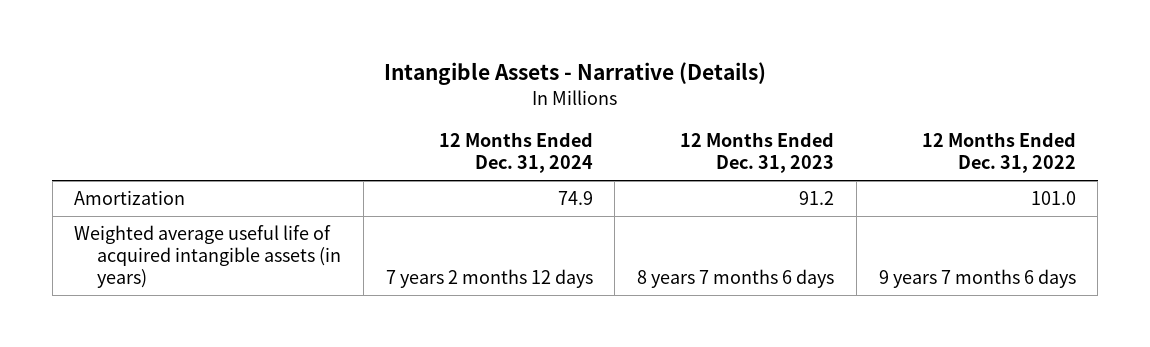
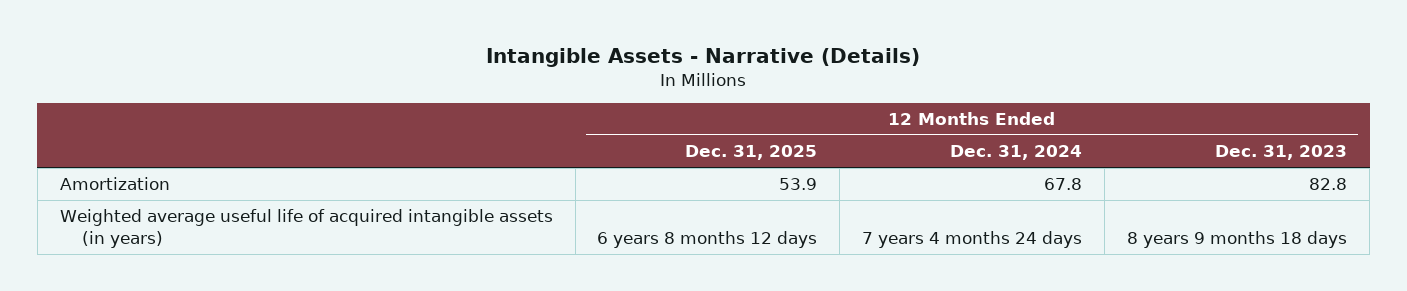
[921,132,1076,174] 12 Months Ended Dec. 31, 2022 -> none
none -> [685,145,818,161] Dec. 31, 2025
[557,191,593,206] 74.9 -> [1044,178,1083,191] 67.8
[799,191,835,206] 91.2 -> [1309,178,1348,191] 82.8
[385,269,593,289] 7 years 2 months 12 days -> [862,230,1083,248] 7 years 4 months 24 days
[637,269,835,289] 8 years 7 months 6 days -> [1127,230,1348,248] 8 years 9 months 18 days

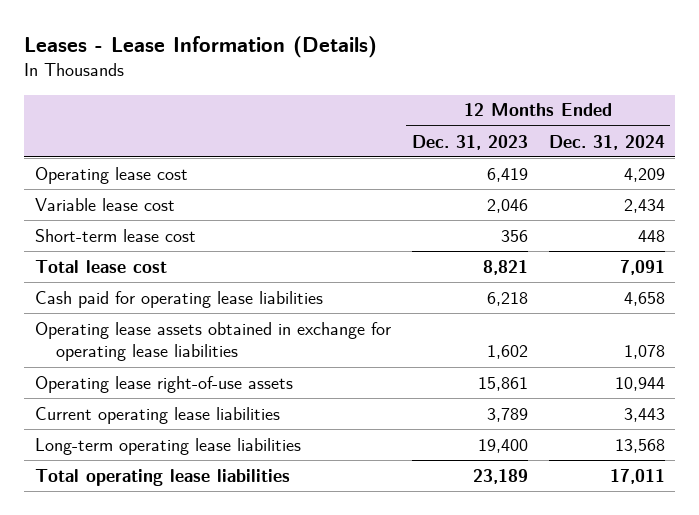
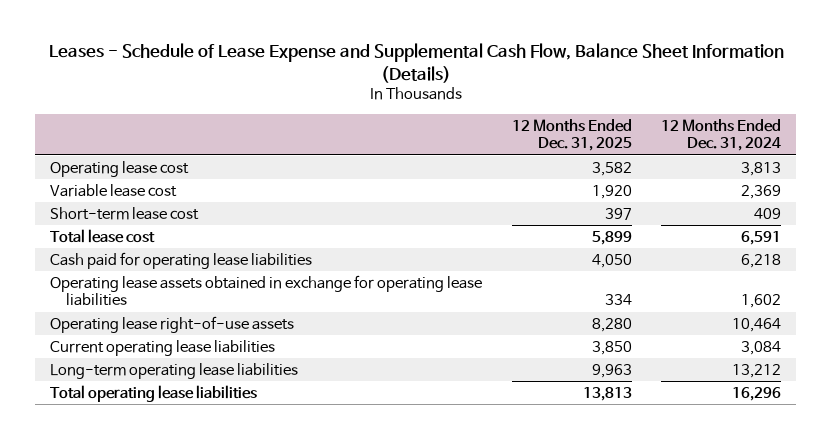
[23,36,377,59] Leases - Lease Information (Details) -> [48,43,784,83] Leases - Schedule of Lease Expense and Supplemental Cash Flow, Balance Sheet Information (Details)
[411,134,528,150] Dec. 31, 2023 -> none
none -> [511,118,632,152] 12 Months Ended Dec. 31, 2025
[623,167,665,182] 4,209 -> [741,161,782,176] 3,813
[623,198,665,213] 2,434 -> [741,184,782,199] 2,369
[637,229,665,242] 448 -> [754,207,782,219] 409
[619,259,665,275] 7,091 -> [741,230,782,245] 6,591
[623,291,665,306] 4,658 -> [741,253,782,268] 6,218
[623,345,665,360] 1,078 -> [741,294,782,309] 1,602
[614,376,665,391] 10,944 -> [732,317,782,332] 10,464
[623,407,665,422] 3,443 -> [741,340,782,355] 3,084
[614,438,665,453] 13,568 -> [732,363,782,378] 13,212
[609,468,665,484] 17,011 -> [732,386,782,401] 16,296

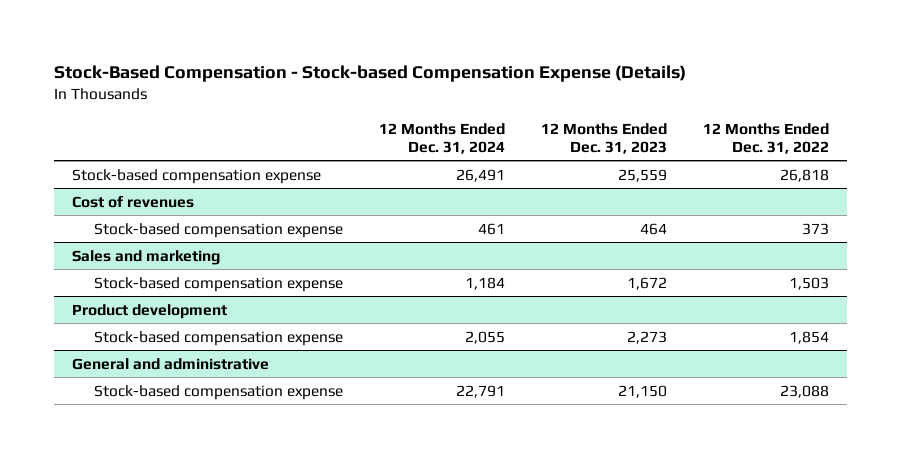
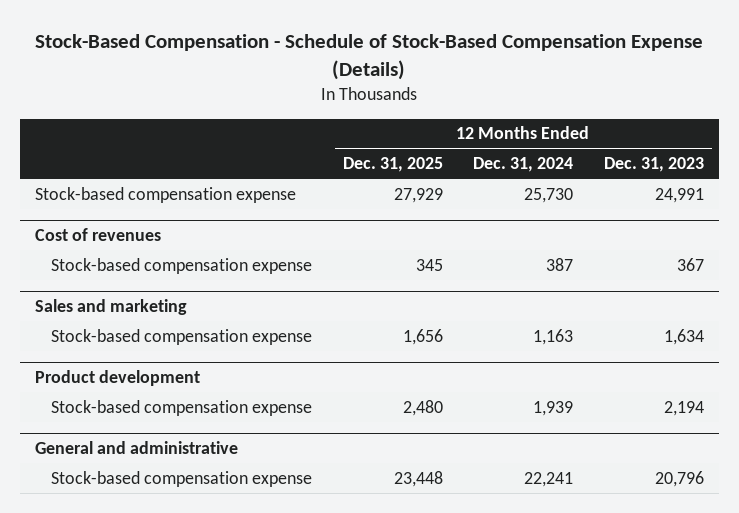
[54,65,687,83] Stock-Based Compensation - Stock-based Compensation Expense (Details) -> [35,33,704,81] Stock-Based Compensation - Schedule of Stock-Based Compensation Expense (Details)
[702,122,829,154] 12 Months Ended Dec. 31, 2022 -> none
none -> [342,157,443,173] Dec. 31, 2025
[456,168,506,182] 26,491 -> [524,187,574,203] 25,730
[618,168,668,182] 25,559 -> [654,187,704,203] 24,991
[478,222,506,235] 461 -> [546,257,574,271] 387
[640,222,668,235] 464 -> [676,257,704,271] 367
[465,276,506,290] 1,184 -> [533,328,574,345] 1,163
[627,276,668,290] 1,672 -> [663,328,704,345] 1,634
[465,330,506,344] 2,055 -> [533,400,574,416] 1,939
[627,330,668,344] 2,273 -> [663,400,704,416] 2,194
[456,384,506,398] 22,791 -> [524,471,574,487] 22,241
[618,384,668,398] 21,150 -> [654,470,704,487] 20,796

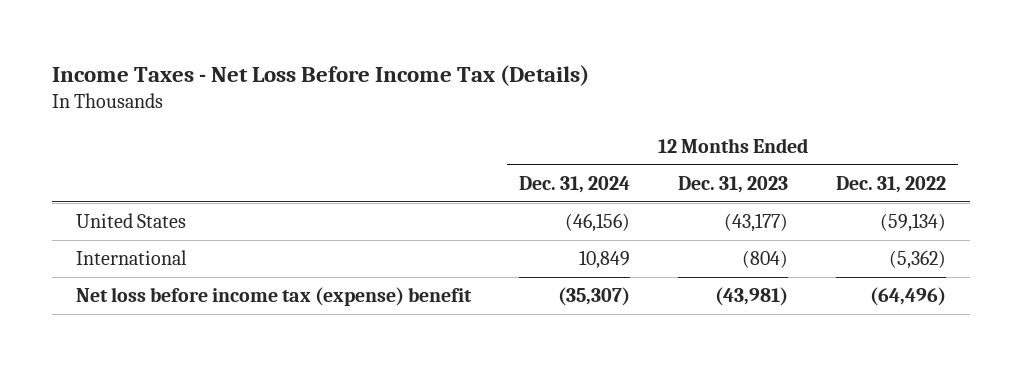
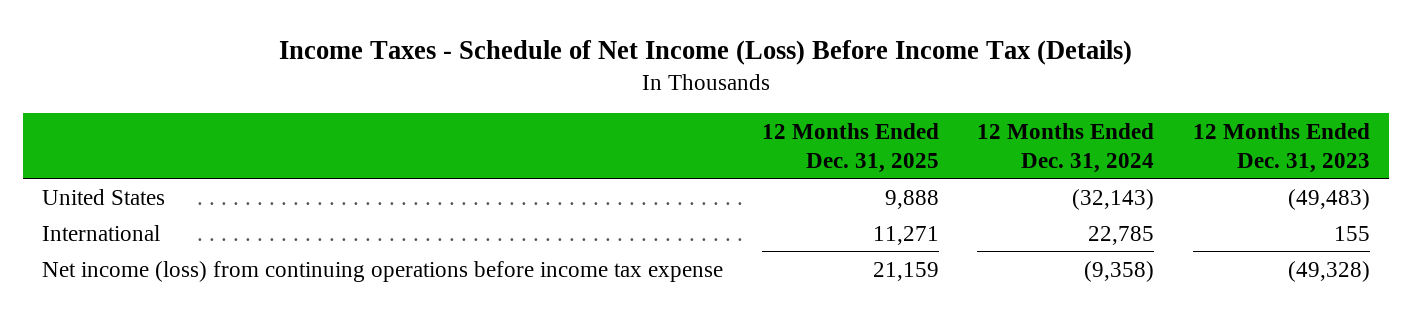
[51,64,589,86] Income Taxes - Net Loss Before Income Tax (Details) -> [279,40,1133,66] Income Taxes - Schedule of Net Income (Loss) Before Income Tax (Details)
[836,175,947,193] Dec. 31, 2022 -> none
none -> [761,122,939,173] 12 Months Ended Dec. 31, 2025
[564,213,630,233] (46,156) -> [1072,188,1155,210] (32,143)
[724,213,789,233] (43,177) -> [1287,188,1370,210] (49,483)
[578,250,630,270] 10,849 -> [1088,225,1155,245] 22,785
[742,250,789,269] (804) -> [1333,225,1370,241] 155
[75,287,472,307] Net loss before income tax (expense) benefit -> [42,260,724,282] Net income (loss) from continuing operations before income tax expense
[557,287,630,307] (35,307) -> [1084,260,1155,282] (9,358)
[715,287,789,307] (43,981) -> [1287,260,1370,282] (49,328)

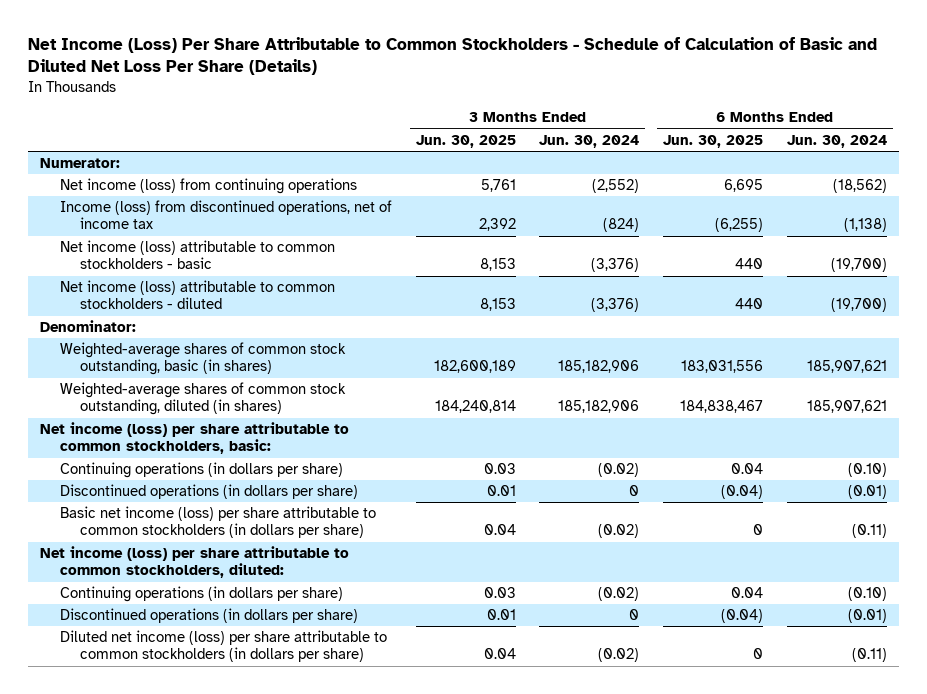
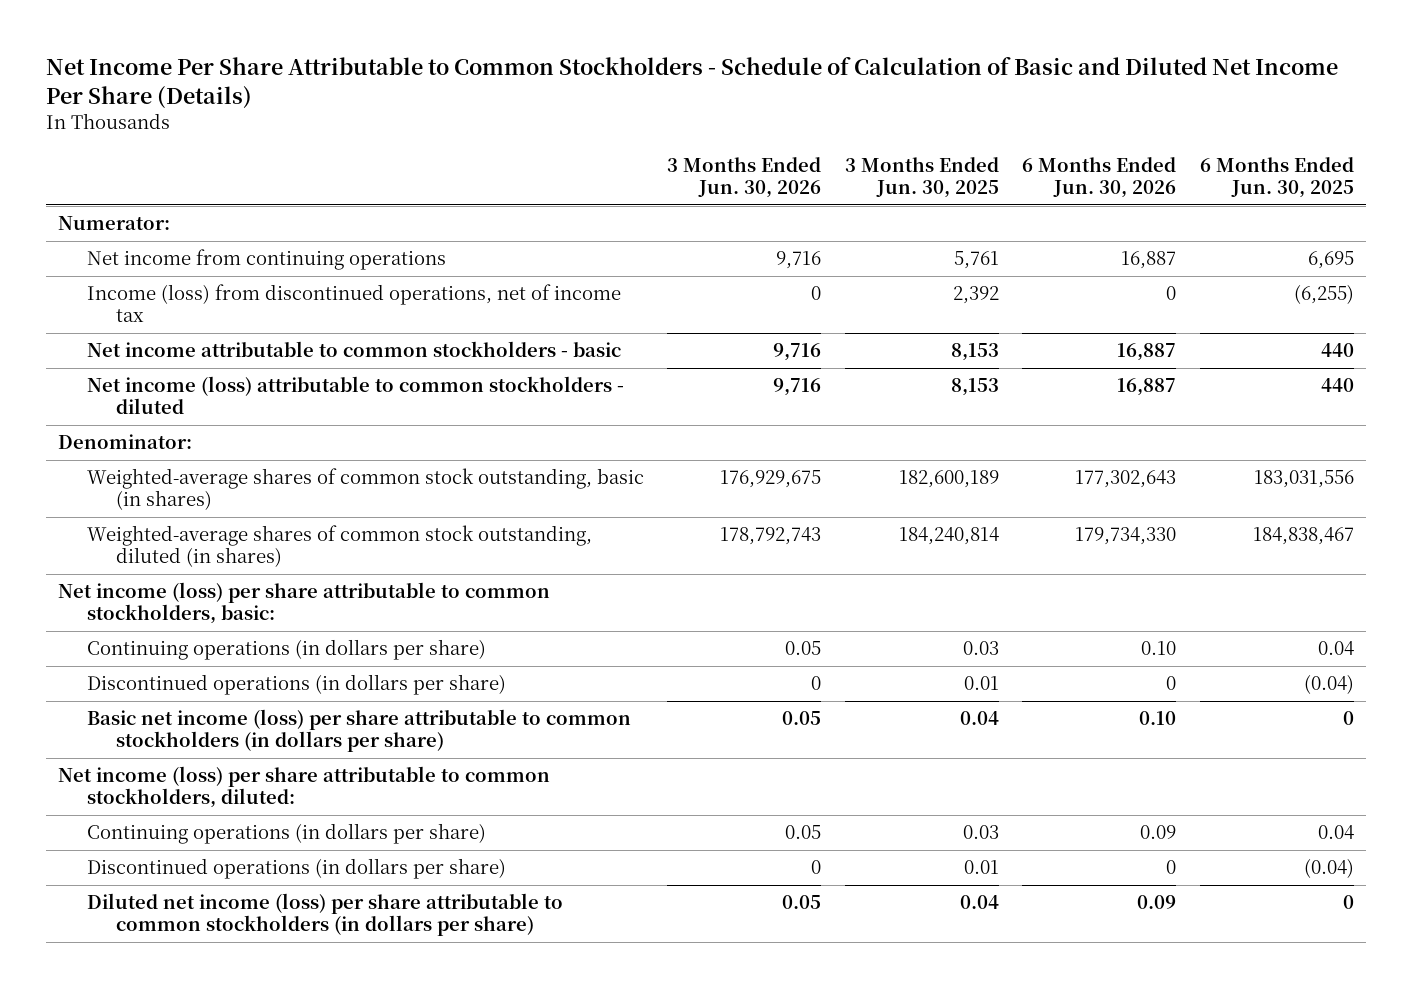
[27,37,877,76] Net Income (Loss) Per Share Attributable to Common Stockholders - Schedule of Calculation of Basic and Diluted Net Loss Per Share (Details) -> [45,56,1338,110] Net Income Per Share Attributable to Common Stockholders - Schedule of Calculation of Basic and Diluted Net Income Per Share (Details)
[539,134,640,148] Jun. 30, 2024 -> none
[786,134,887,148] Jun. 30, 2024 -> none
none -> [667,157,822,198] 3 Months Ended Jun. 30, 2026
none -> [1022,157,1177,198] 6 Months Ended Jun. 30, 2026
[60,178,358,195] Net income (loss) from continuing operations -> [86,249,446,271] Net income from continuing operations
[60,240,336,270] Net income (loss) attributable to common stockholders - basic -> [86,341,621,358] Net income attributable to common stockholders - basic

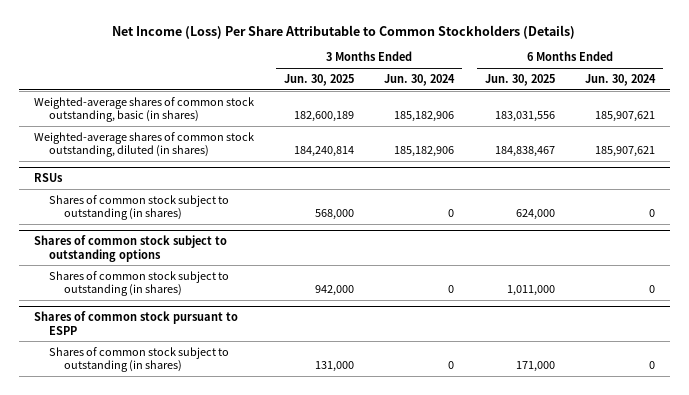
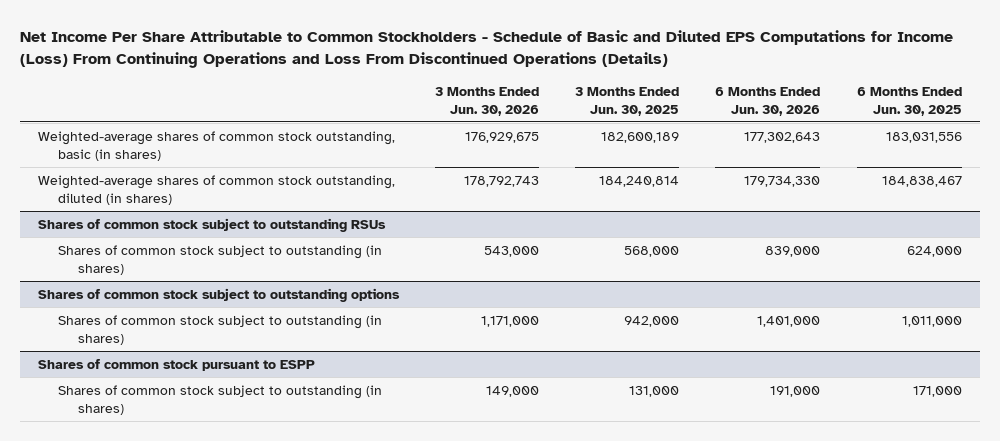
[112,24,576,39] Net Income (Loss) Per Share Attributable to Common Stockholders (Details) -> [20,29,954,68] Net Income Per Share Attributable to Common Stockholders - Schedule of Basic and Diluted EPS Computations for Income (Loss) From Continuing Operations and Loss From Discontinued Operations (Details)
[384,73,456,86] Jun. 30, 2024 -> none
[584,73,656,86] Jun. 30, 2024 -> none
none -> [435,86,540,116] 3 Months Ended Jun. 30, 2026
none -> [715,86,821,116] 6 Months Ended Jun. 30, 2026
[33,173,63,183] RSUs -> [38,217,387,232] Shares of common stock subject to outstanding RSUs

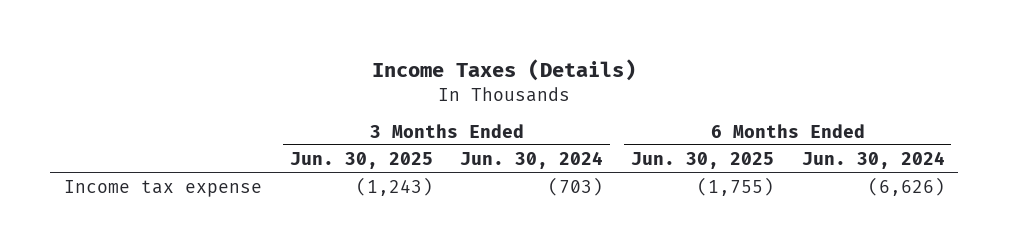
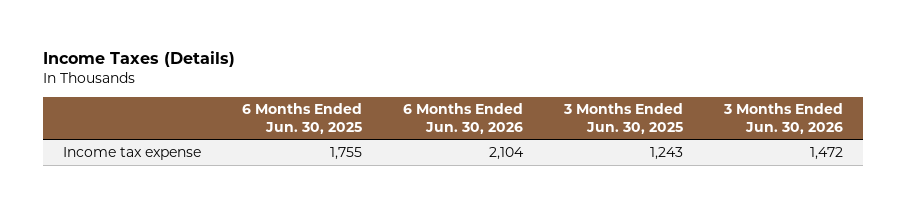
[460,150,604,169] Jun. 30, 2024 -> none
[801,150,945,169] Jun. 30, 2024 -> none
none -> [403,102,524,134] 6 Months Ended Jun. 30, 2026
none -> [722,102,843,134] 3 Months Ended Jun. 30, 2026
[355,176,433,196] (1,243) -> [649,147,683,161] 1,243
[696,176,774,196] (1,755) -> [330,147,363,161] 1,755

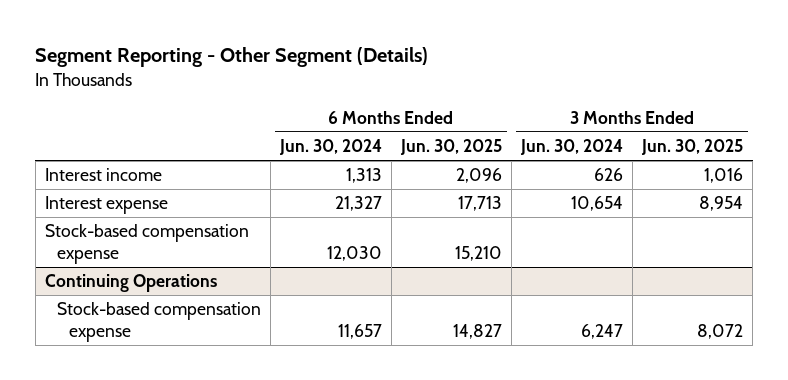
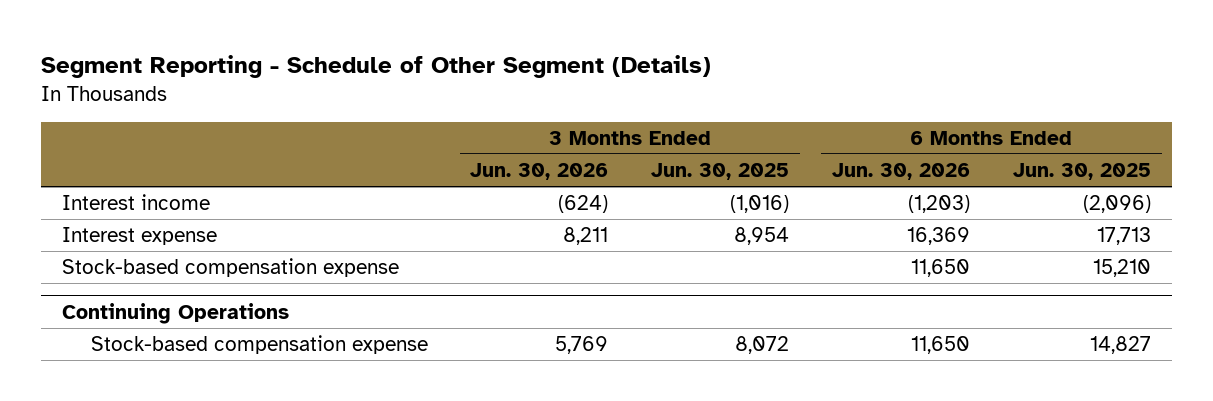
[35,47,429,68] Segment Reporting - Other Segment (Details) -> [40,54,711,78] Segment Reporting - Schedule of Other Segment (Details)
[279,139,383,156] Jun. 30, 2024 -> none
[520,139,624,156] Jun. 30, 2024 -> none
none -> [470,162,609,180] Jun. 30, 2026
none -> [832,162,971,180] Jun. 30, 2026
[456,168,503,184] 2,096 -> [1082,195,1151,214] (2,096)
[704,168,744,184] 1,016 -> [730,195,790,214] (1,016)

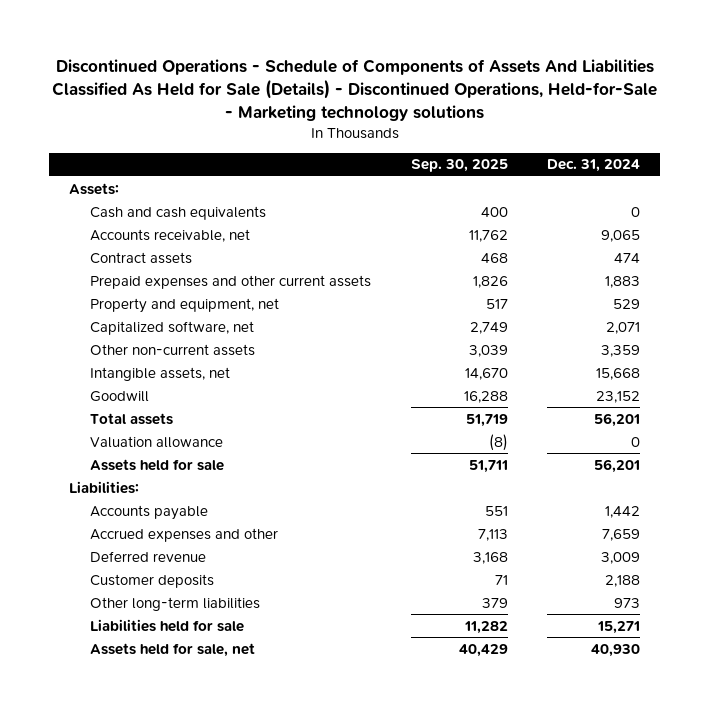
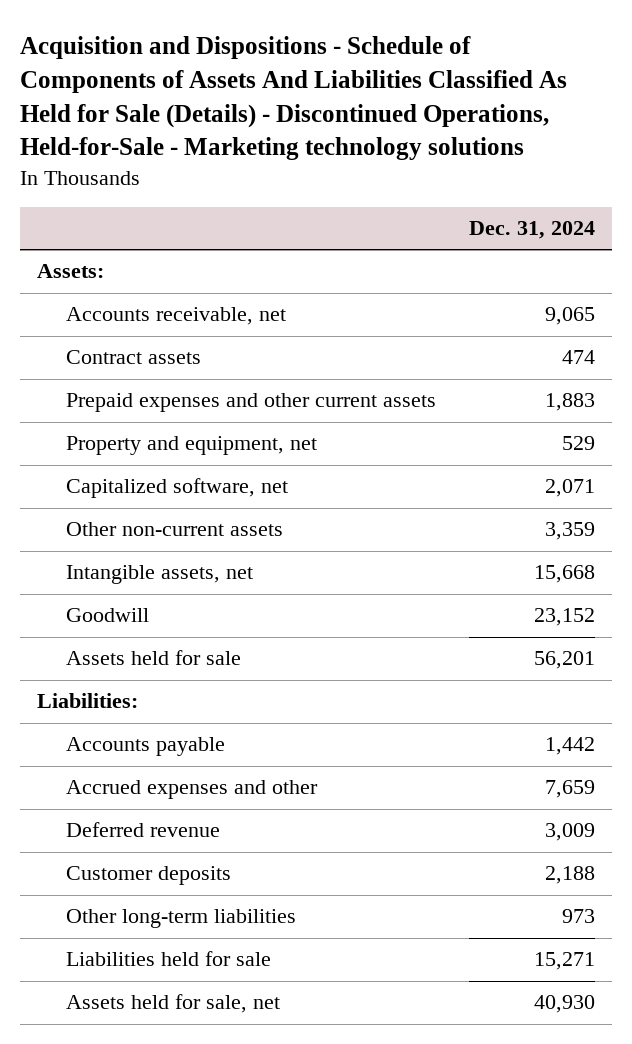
[51,59,657,122] Discontinued Operations - Schedule of Components of Assets And Liabilities Classified As Held for Sale (Details) - Discontinued Operations, Held-for-Sale - Marketing technology solutions -> [20,36,568,161] Acquisition and Dispositions - Schedule of Components of Assets And Liabilities Classified As Held for Sale (Details) - Discontinued Operations, Held-for-Sale - Marketing technology solutions
[410,159,508,173] Sep. 30, 2025 -> none
[90,205,267,220] Cash and cash equivalents -> none
[90,412,174,425] Total assets -> none
[90,435,224,448] Valuation allowance -> none

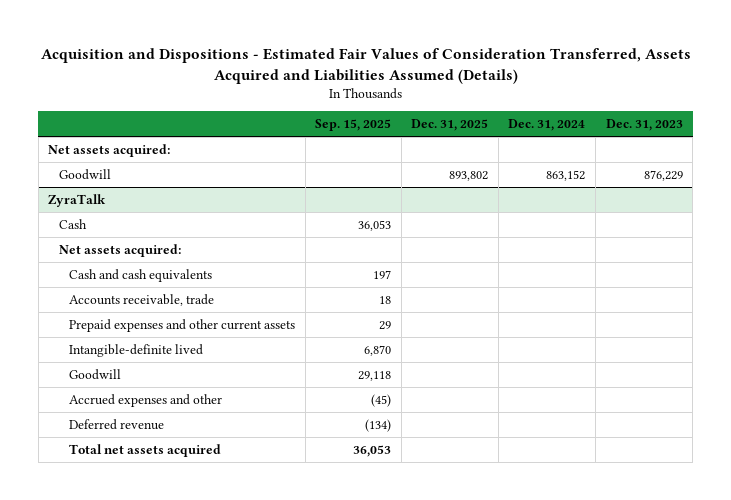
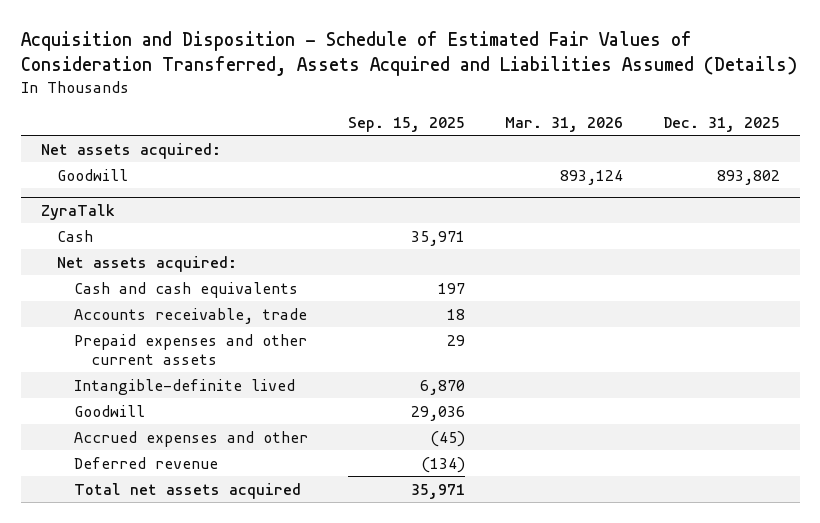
[40,48,691,84] Acquisition and Dispositions - Estimated Fair Values of Consideration Transferred, Assets Acquired and Liabilities Assumed (Details) -> [20,30,797,77] Acquisition and Disposition - Schedule of Estimated Fair Values of Consideration Transferred, Assets Acquired and Liabilities Assumed (Details)
[508,119,586,132] Dec. 31, 2024 -> none
[605,119,683,132] Dec. 31, 2023 -> none
none -> [504,116,623,132] Mar. 31, 2026
[358,219,392,231] 36,053 -> [410,230,465,246] 35,971
[358,370,392,381] 29,118 -> [410,405,465,421] 29,036
[353,444,392,457] 36,053 -> [410,483,465,499] 35,971

